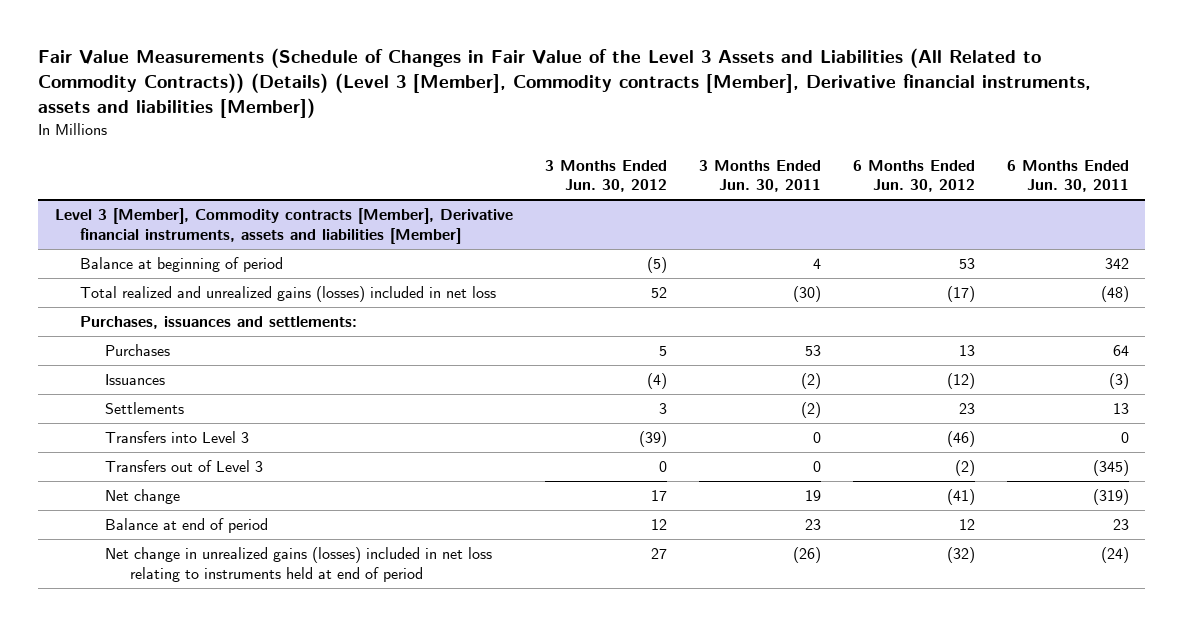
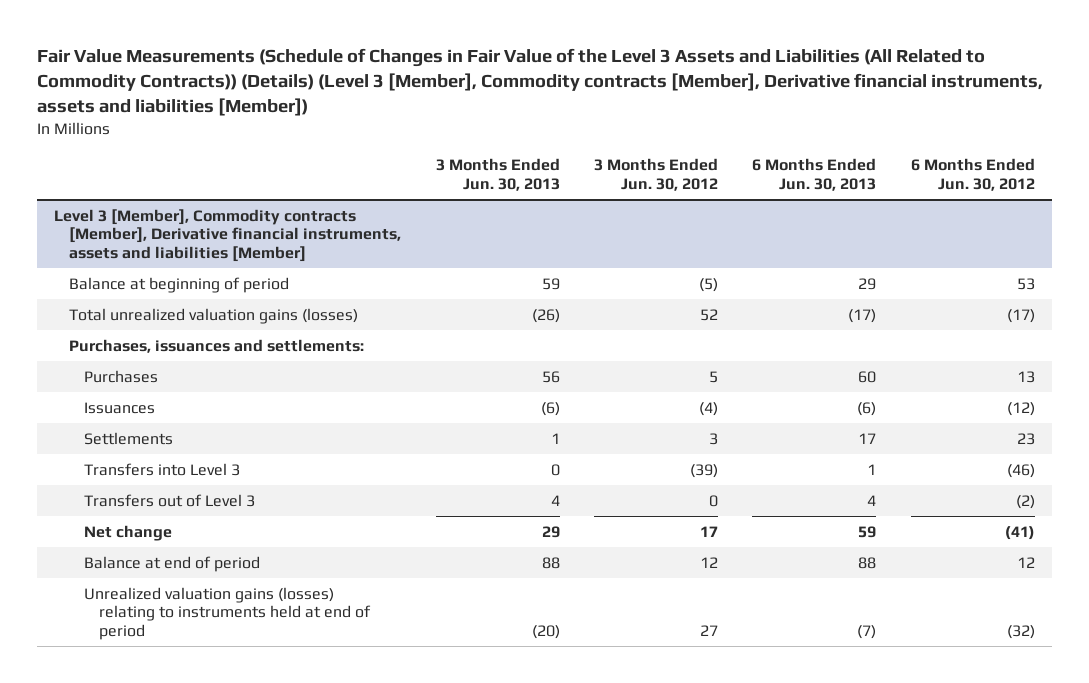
[698,159,821,193] 3 Months Ended Jun. 30, 2011 -> none
[1006,159,1129,193] 6 Months Ended Jun. 30, 2011 -> none
none -> [435,158,560,192] 3 Months Ended Jun. 30, 2013
none -> [752,158,877,192] 6 Months Ended Jun. 30, 2013
[79,286,496,303] Total realized and unrealized gains (losses) included in net loss -> [69,307,359,324] Total unrealized valuation gains (losses)
[104,547,492,582] Net change in unrealized gains (losses) included in net loss relating to instruments held at end of period -> [84,586,372,641] Unrealized valuation gains (losses) relating to instruments held at end of period

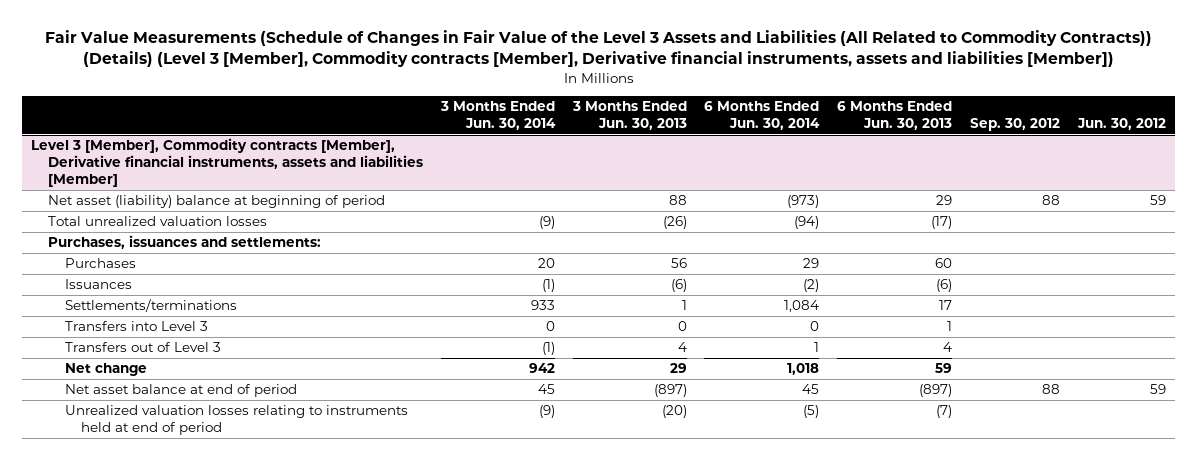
[594,158,719,192] 3 Months Ended Jun. 30, 2012 -> none
[910,158,1035,192] 6 Months Ended Jun. 30, 2012 -> none
none -> [439,101,556,131] 3 Months Ended Jun. 30, 2014
none -> [704,101,821,131] 6 Months Ended Jun. 30, 2014
none -> [969,118,1060,132] Sep. 30, 2012
none -> [1076,118,1166,131] Jun. 30, 2012
[69,276,290,293] Balance at beginning of period -> [48,194,386,208] Net asset (liability) balance at beginning of period
[541,277,560,290] 59 -> [668,194,687,205] 88
[69,307,359,324] Total unrealized valuation gains (losses) -> [48,215,268,226] Total unrealized valuation losses
[84,431,174,445] Settlements -> [64,298,237,312] Settlements/terminations
[84,555,261,572] Balance at end of period -> [64,383,297,397] Net asset balance at end of period
[541,556,560,569] 88 -> [653,383,687,397] (897)
[858,556,877,569] 88 -> [919,383,953,397] (897)
[84,586,372,641] Unrealized valuation gains (losses) relating to instruments held at end of period -> [64,404,408,436] Unrealized valuation losses relating to instruments held at end of period

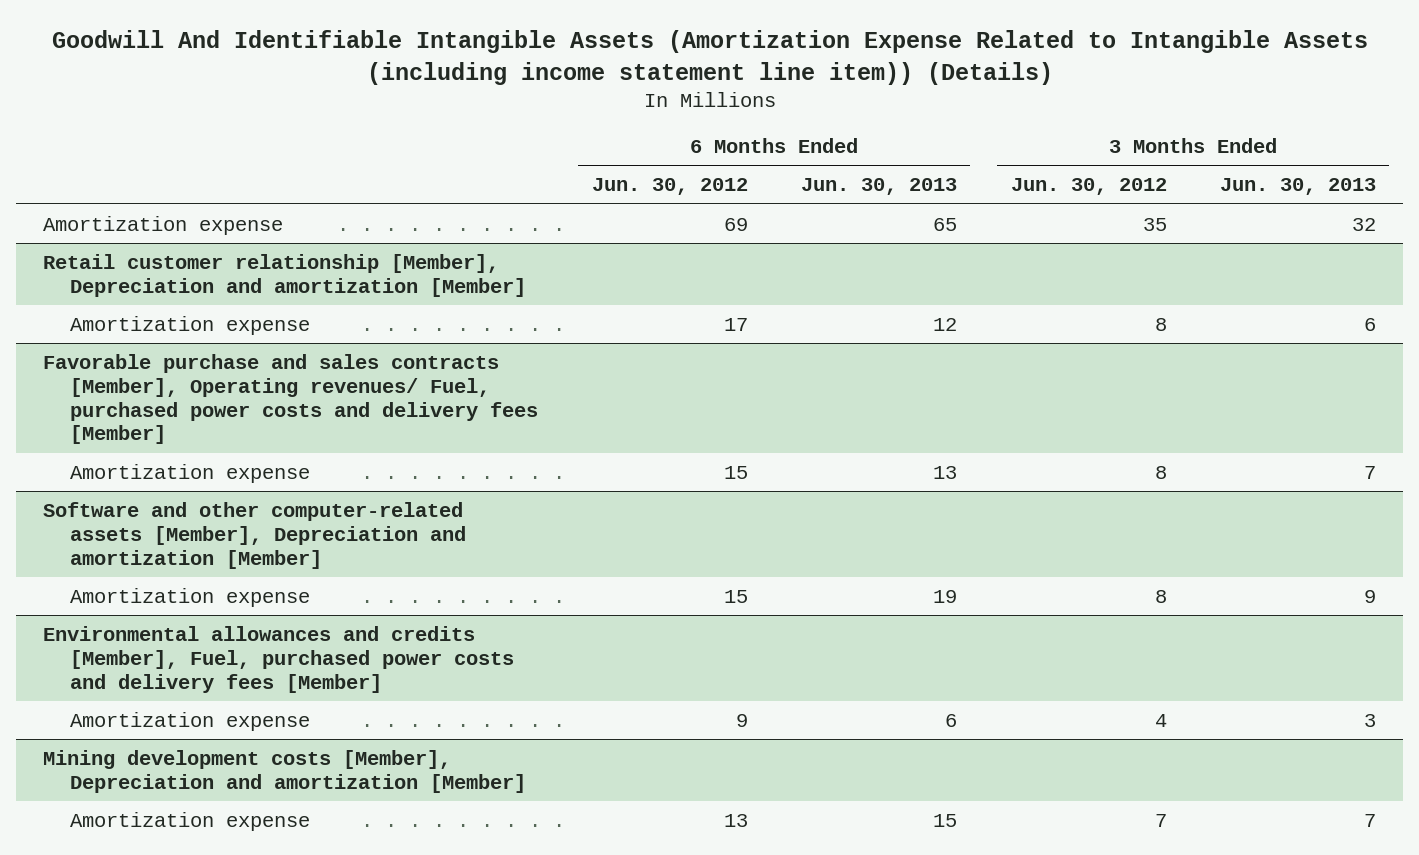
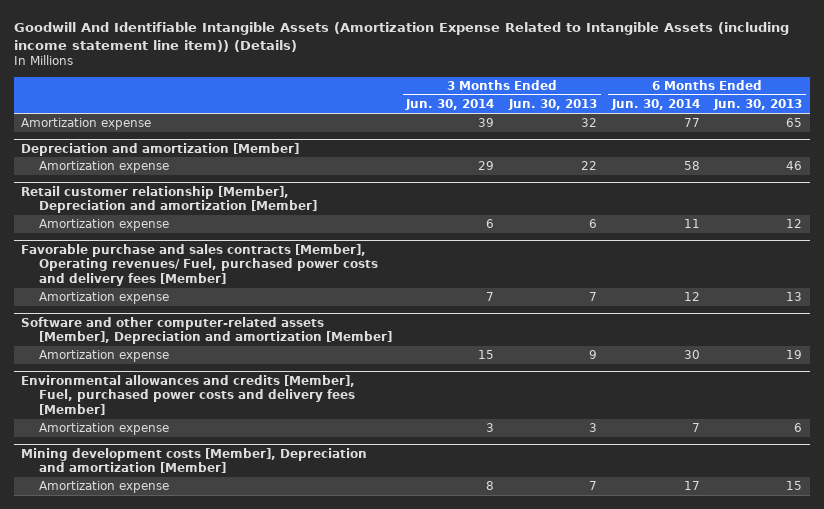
[591,178,748,196] Jun. 30, 2012 -> none
[1010,178,1167,196] Jun. 30, 2012 -> none
none -> [405,99,495,111] Jun. 30, 2014
none -> [610,99,700,111] Jun. 30, 2014
none -> [21,142,300,156] Depreciation and amortization [Member]
none -> [38,161,169,174] Amortization expense

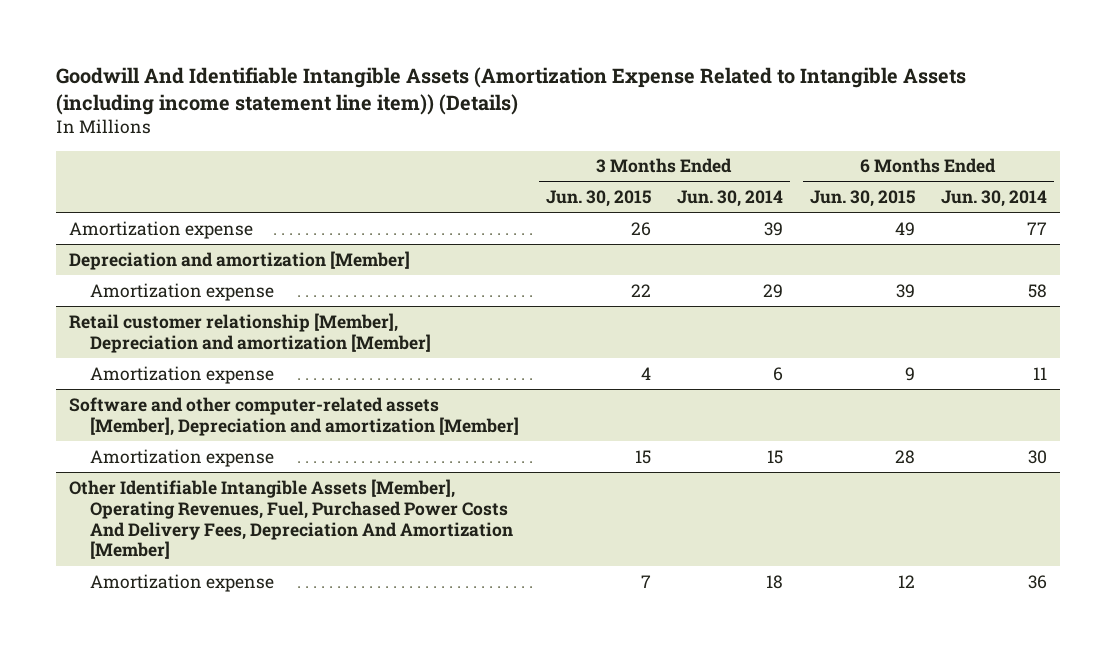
[508,99,598,111] Jun. 30, 2013 -> none
[713,99,803,111] Jun. 30, 2013 -> none
none -> [545,190,651,208] Jun. 30, 2015
none -> [809,190,915,208] Jun. 30, 2015
[21,243,378,286] Favorable purchase and sales contracts [Member], Operating revenues/ Fuel, purchased power costs and delivery fees [Member] -> none
[38,292,169,305] Amortization expense -> none
[21,374,356,415] Environmental allowances and credits [Member], Fuel, purchased power costs and delivery fees [Member] -> none
[21,447,368,474] Mining development costs [Member], Depreciation and amortization [Member] -> none
[38,481,169,494] Amortization expense -> none
none -> [69,478,514,560] Other Identifiable Intangible Assets [Member], Operating Revenues, Fuel, Purchased Power Costs And Delivery Fees, Depreciation And Amortization [Member]
[486,423,495,433] 3 -> [766,574,784,589] 18
[691,423,700,433] 7 -> [1028,574,1048,589] 36

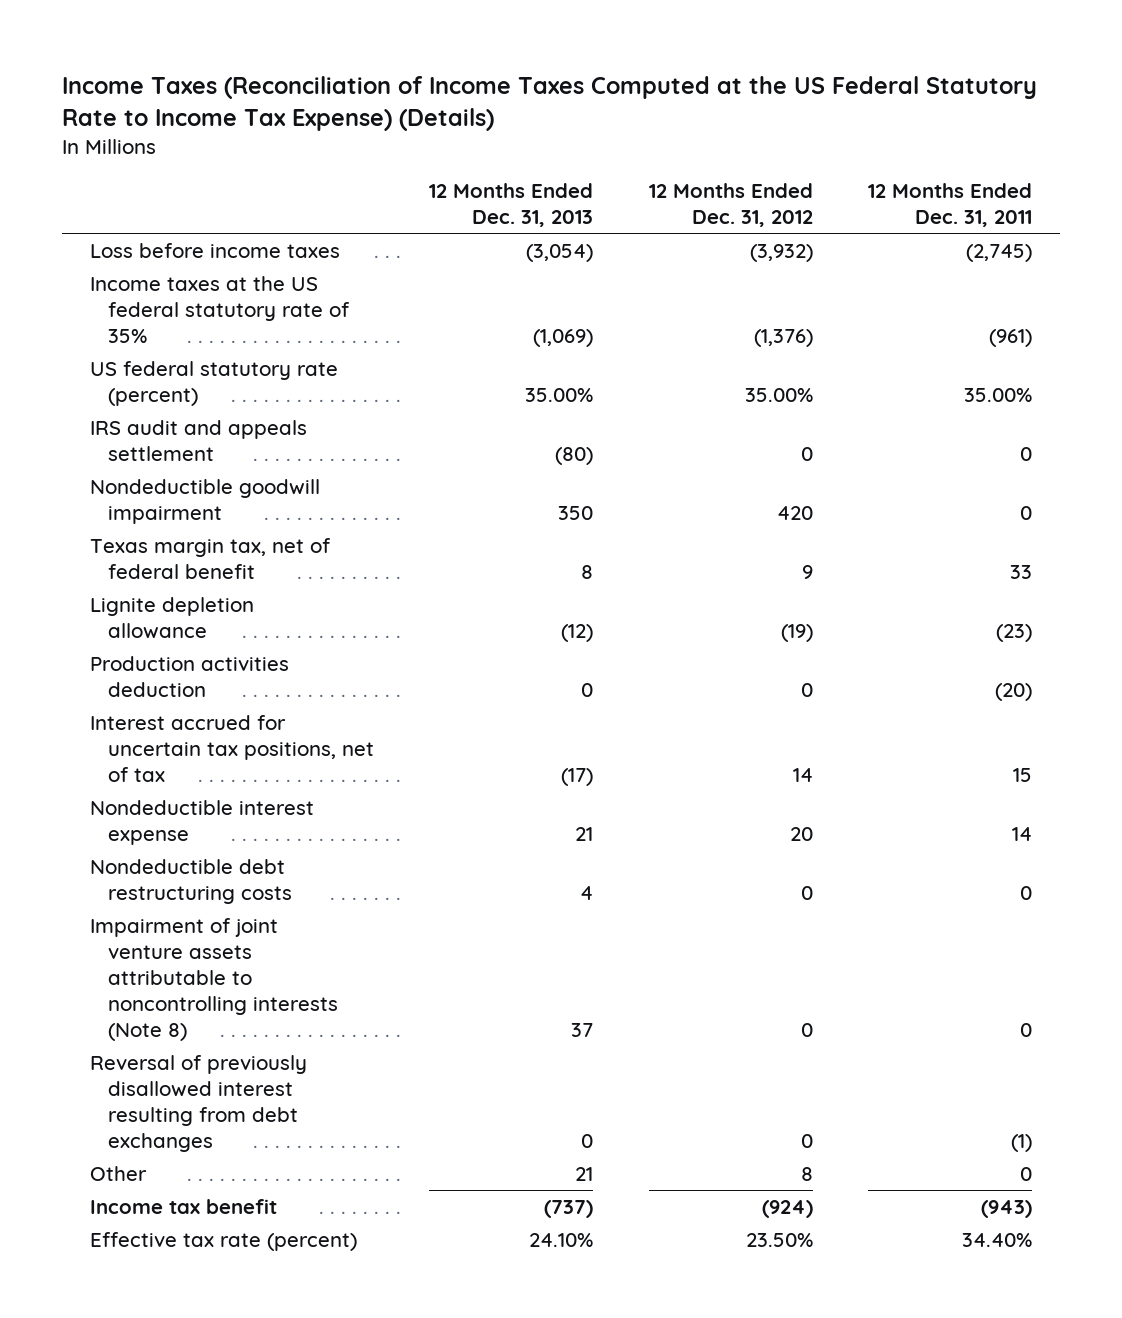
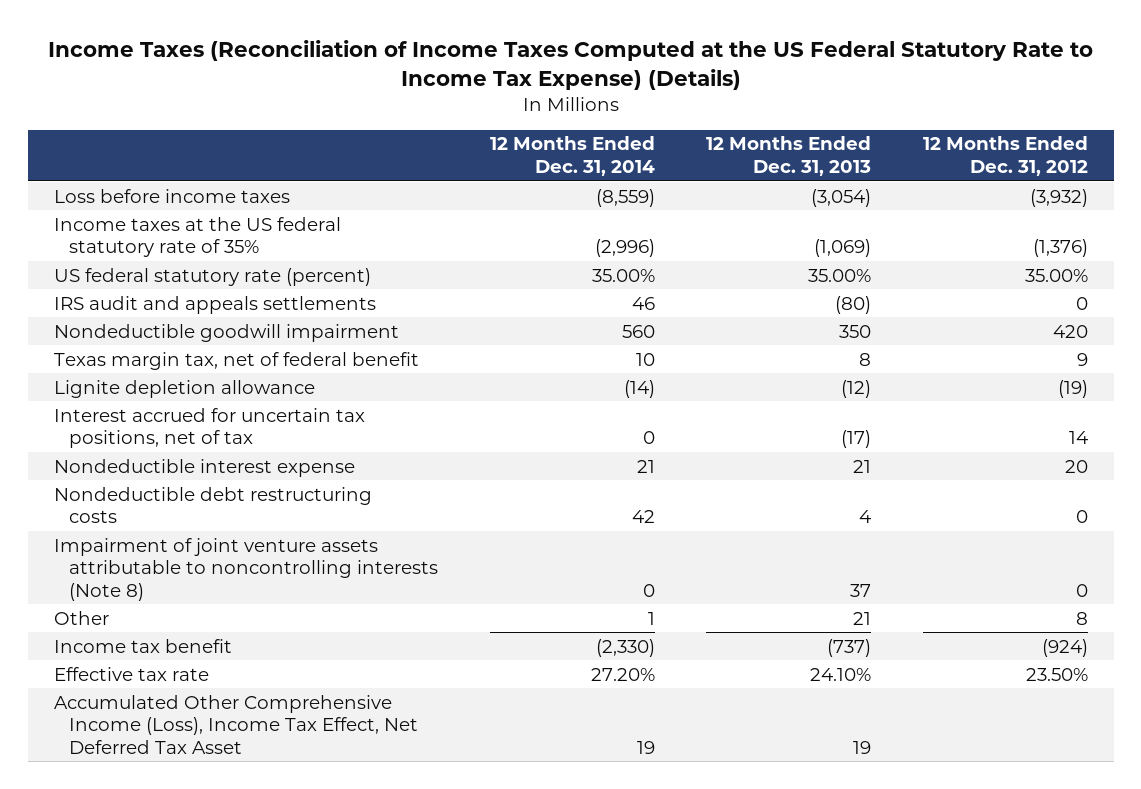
[868,183,1033,228] 12 Months Ended Dec. 31, 2011 -> none
none -> [489,136,655,177] 12 Months Ended Dec. 31, 2014
[89,419,307,461] IRS audit and appeals settlement -> [53,295,376,314] IRS audit and appeals settlements
[89,655,289,697] Production activities deduction -> none
[89,1054,307,1152] Reversal of previously disallowed interest resulting from debt exchanges -> none
[89,1231,357,1251] Effective tax rate (percent) -> [53,666,209,681] Effective tax rate
none -> [53,694,419,754] Accumulated Other Comprehensive Income (Loss), Income Tax Effect, Net Deferred Tax Asset

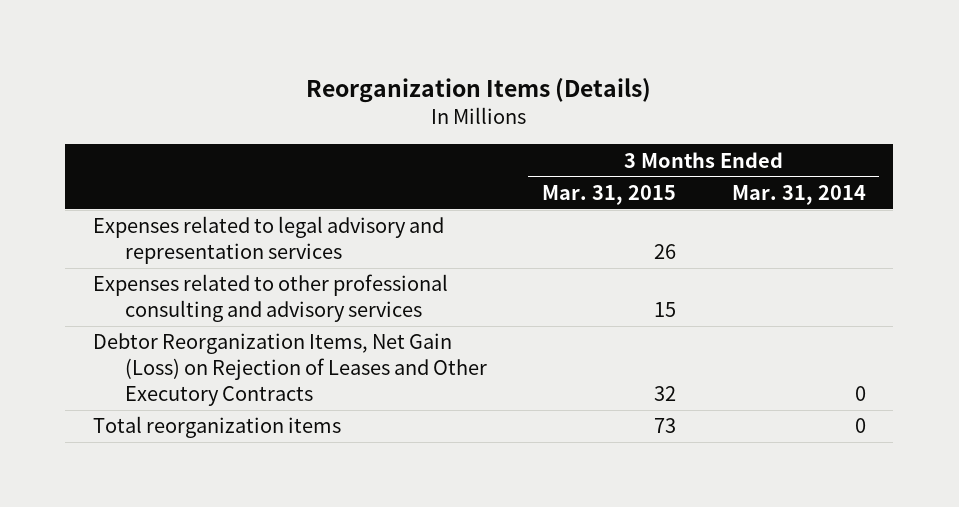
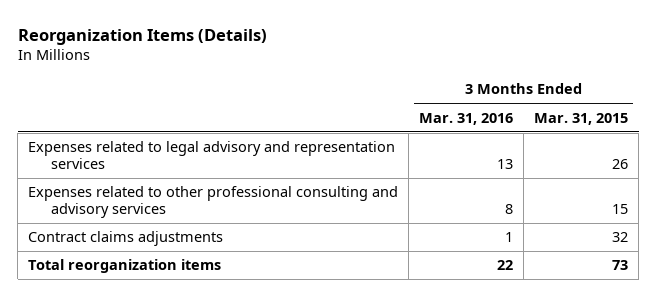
[731,184,866,205] Mar. 31, 2014 -> none
none -> [419,112,514,125] Mar. 31, 2016
[93,333,487,407] Debtor Reorganization Items, Net Gain (Loss) on Rejection of Leases and Other Executory Contracts -> [28,231,224,247] Contract claims adjustments

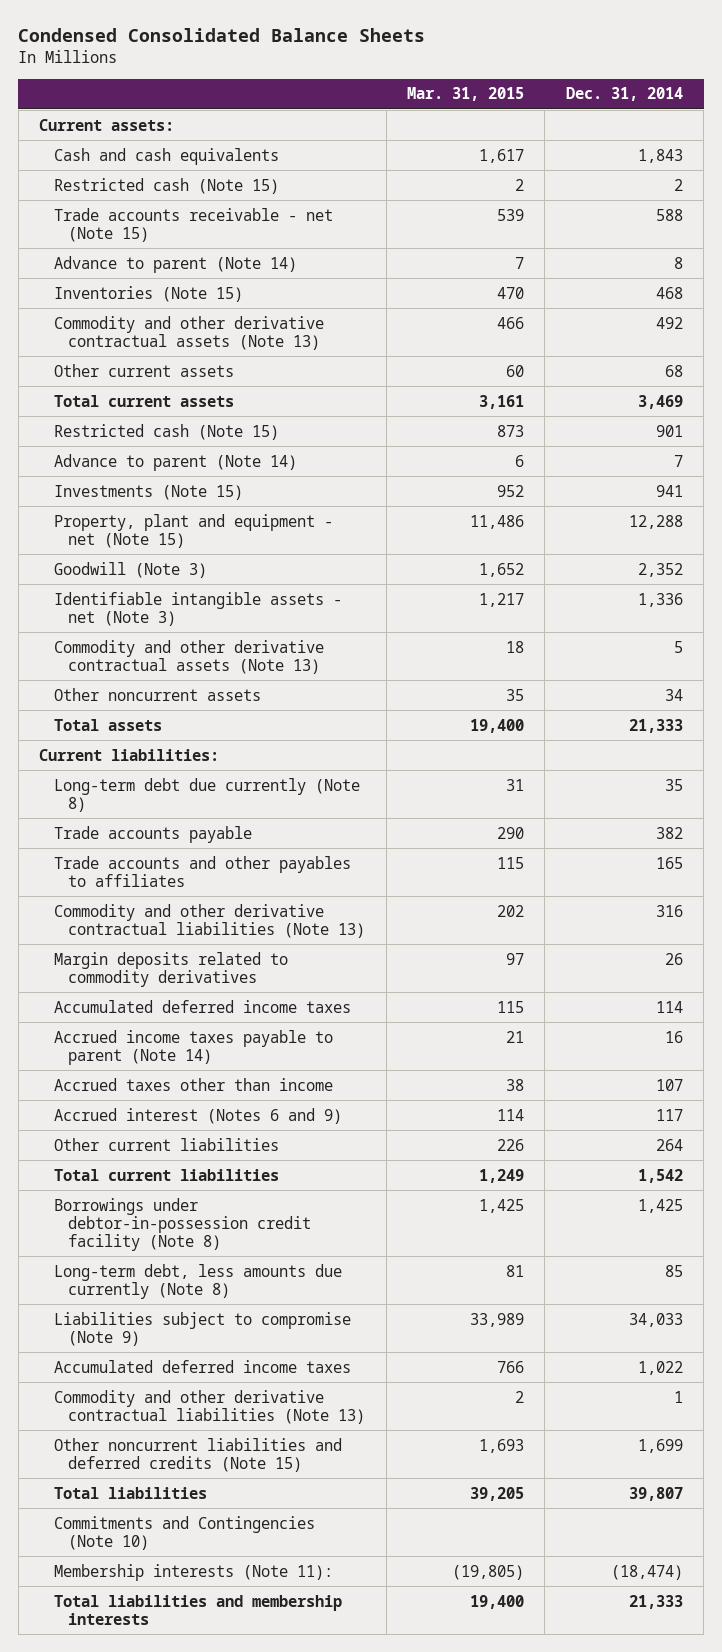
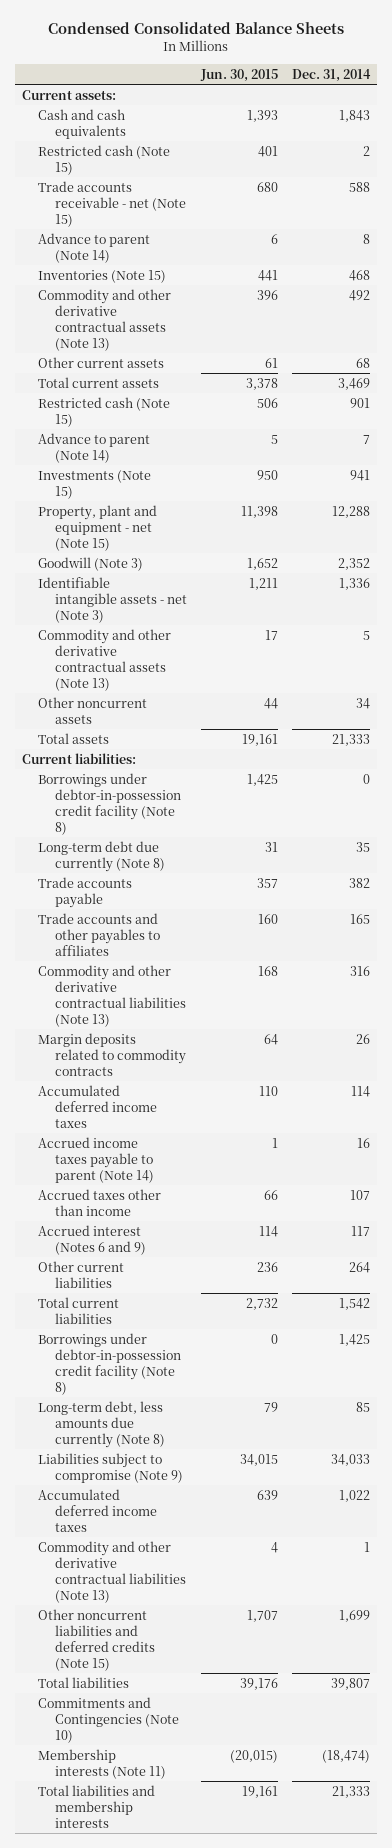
[407,87,525,102] Mar. 31, 2015 -> none
none -> [199,68,278,82] Jun. 30, 2015
none -> [38,772,181,835] Borrowings under debtor-in-possession credit facility (Note 8)
[53,951,288,987] Margin deposits related to commodity derivatives -> [38,1032,186,1076] Margin deposits related to commodity contracts
[53,1563,333,1581] Membership interests (Note 11): -> [38,1748,166,1779] Membership interests (Note 11)

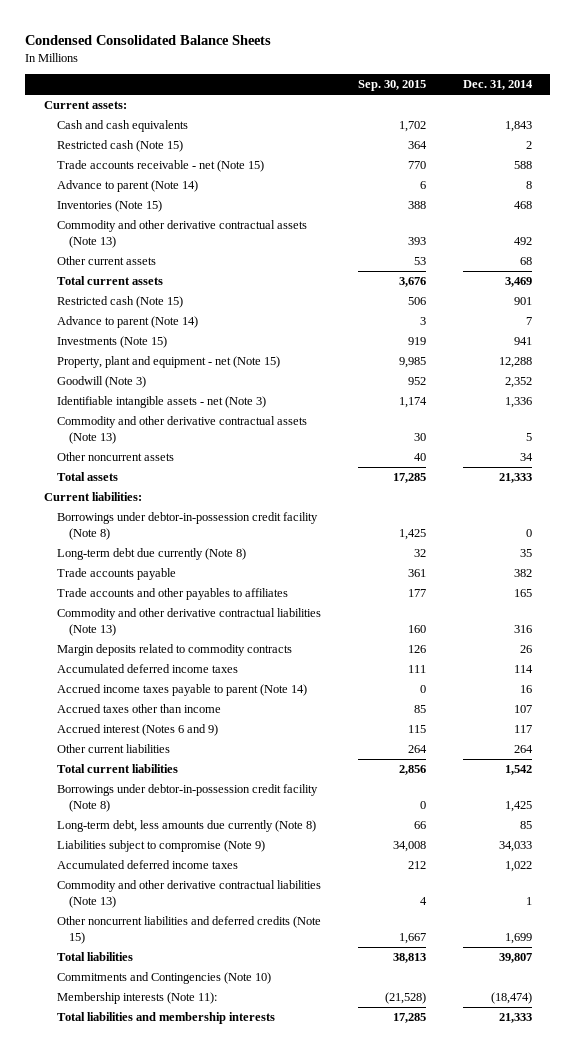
[199,68,278,82] Jun. 30, 2015 -> none
none -> [357,80,426,92] Sep. 30, 2015
[38,1748,166,1779] Membership interests (Note 11) -> [56,992,217,1005] Membership interests (Note 11):

